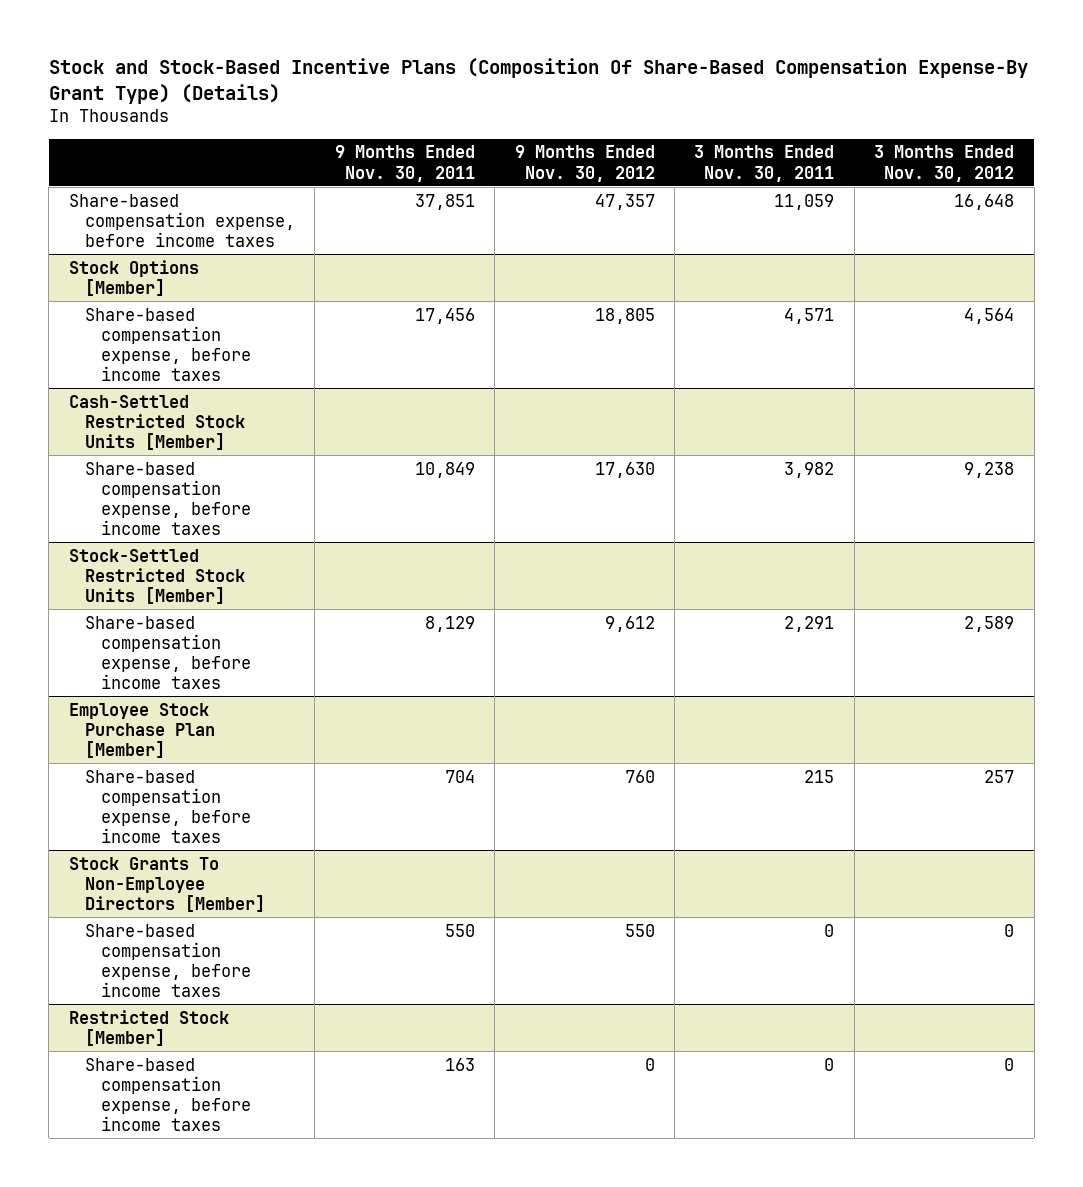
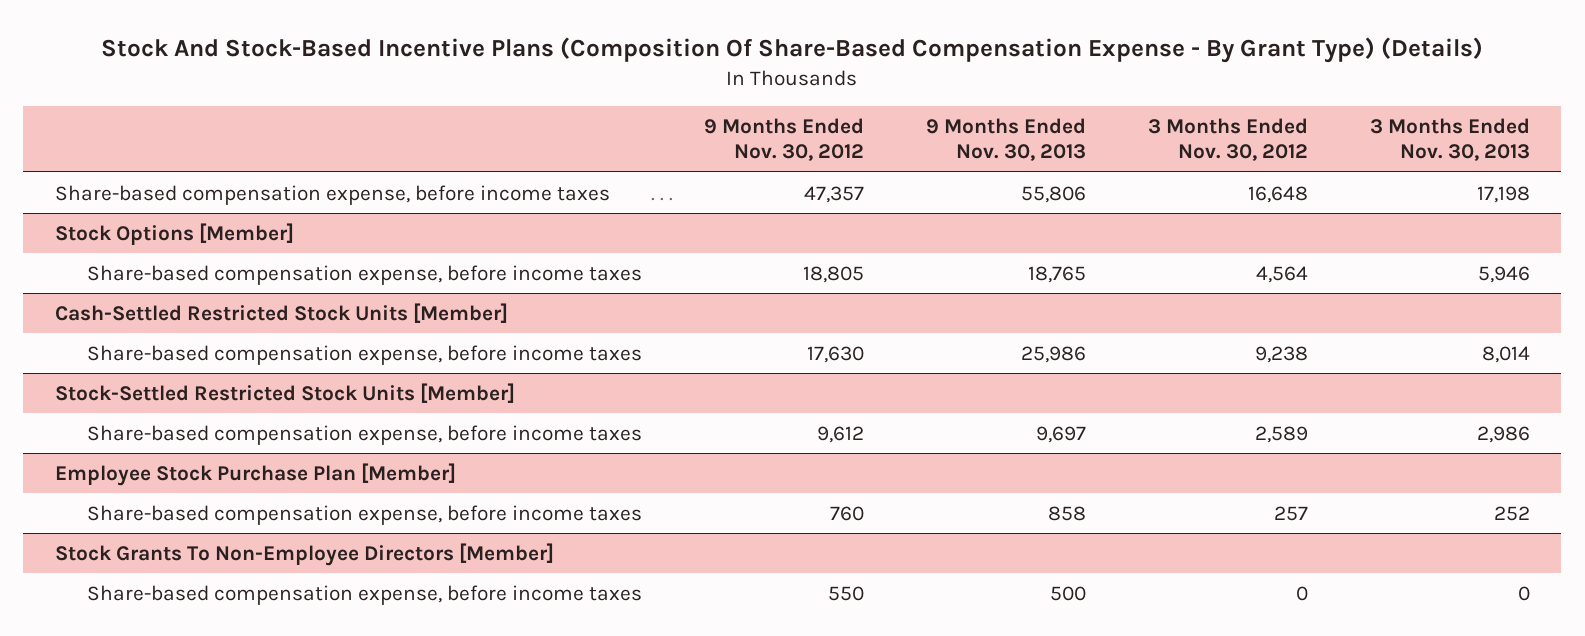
[48,58,1028,105] Stock and Stock-Based Incentive Plans (Composition Of Share-Based Compensation Expense-By Grant Type) (Details) -> [101,37,1484,64] Stock And Stock-Based Incentive Plans (Composition Of Share-Based Compensation Expense - By Grant Type) (Details)
[334,145,475,182] 9 Months Ended Nov. 30, 2011 -> none
[694,145,835,182] 3 Months Ended Nov. 30, 2011 -> none
none -> [926,117,1087,162] 9 Months Ended Nov. 30, 2013
none -> [1370,117,1531,162] 3 Months Ended Nov. 30, 2013
[68,1009,229,1046] Restricted Stock [Member] -> none
[84,1057,251,1131] Share-based compensation expense, before income taxes -> none

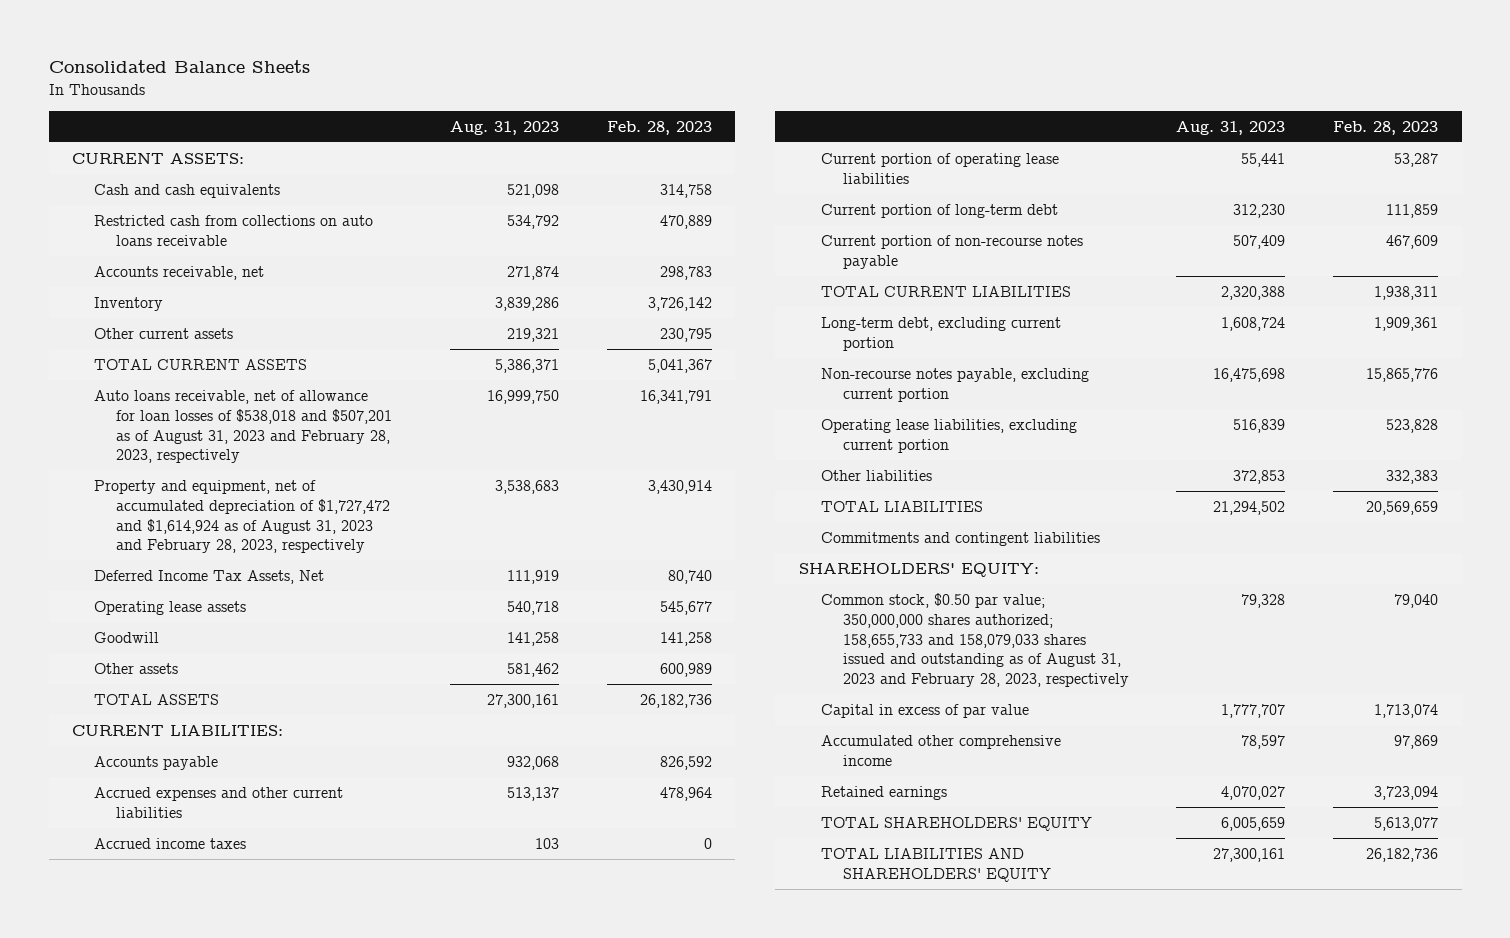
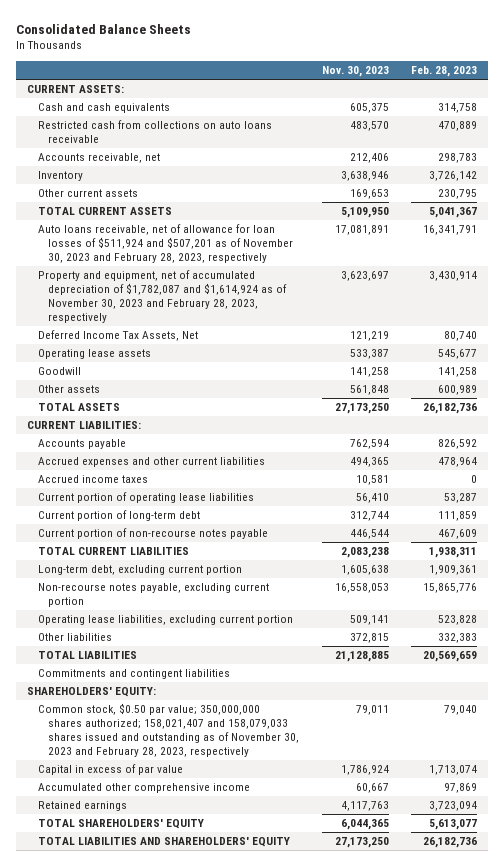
[449,120,559,135] Aug. 31, 2023 -> none
none -> [321,66,389,78] Nov. 30, 2023
[94,389,393,464] Auto loans receivable, net of allowance for loan losses of $538,018 and $507,201 as of August 31, 2023 and February 28, 2023, respectively -> [37,224,294,263] Auto loans receivable, net of allowance for loan losses of $511,924 and $507,201 as of November 30, 2023 and February 28, 2023, respectively
[94,479,391,554] Property and equipment, net of accumulated depreciation of $1,727,472 and $1,614,924 as of August 31, 2023 and February 28, 2023, respectively -> [37,270,288,323] Property and equipment, net of accumulated depreciation of $1,782,087 and $1,614,924 as of November 30, 2023 and February 28, 2023, respectively
[820,592,1129,688] Common stock, $0.50 par value; 350,000,000 shares authorized; 158,655,733 and 158,079,033 shares issued and outstanding as of August 31, 2023 and February 28, 2023, respectively -> [37,703,300,757] Common stock, $0.50 par value; 350,000,000 shares authorized; 158,021,407 and 158,079,033 shares issued and outstanding as of November 30, 2023 and February 28, 2023, respectively

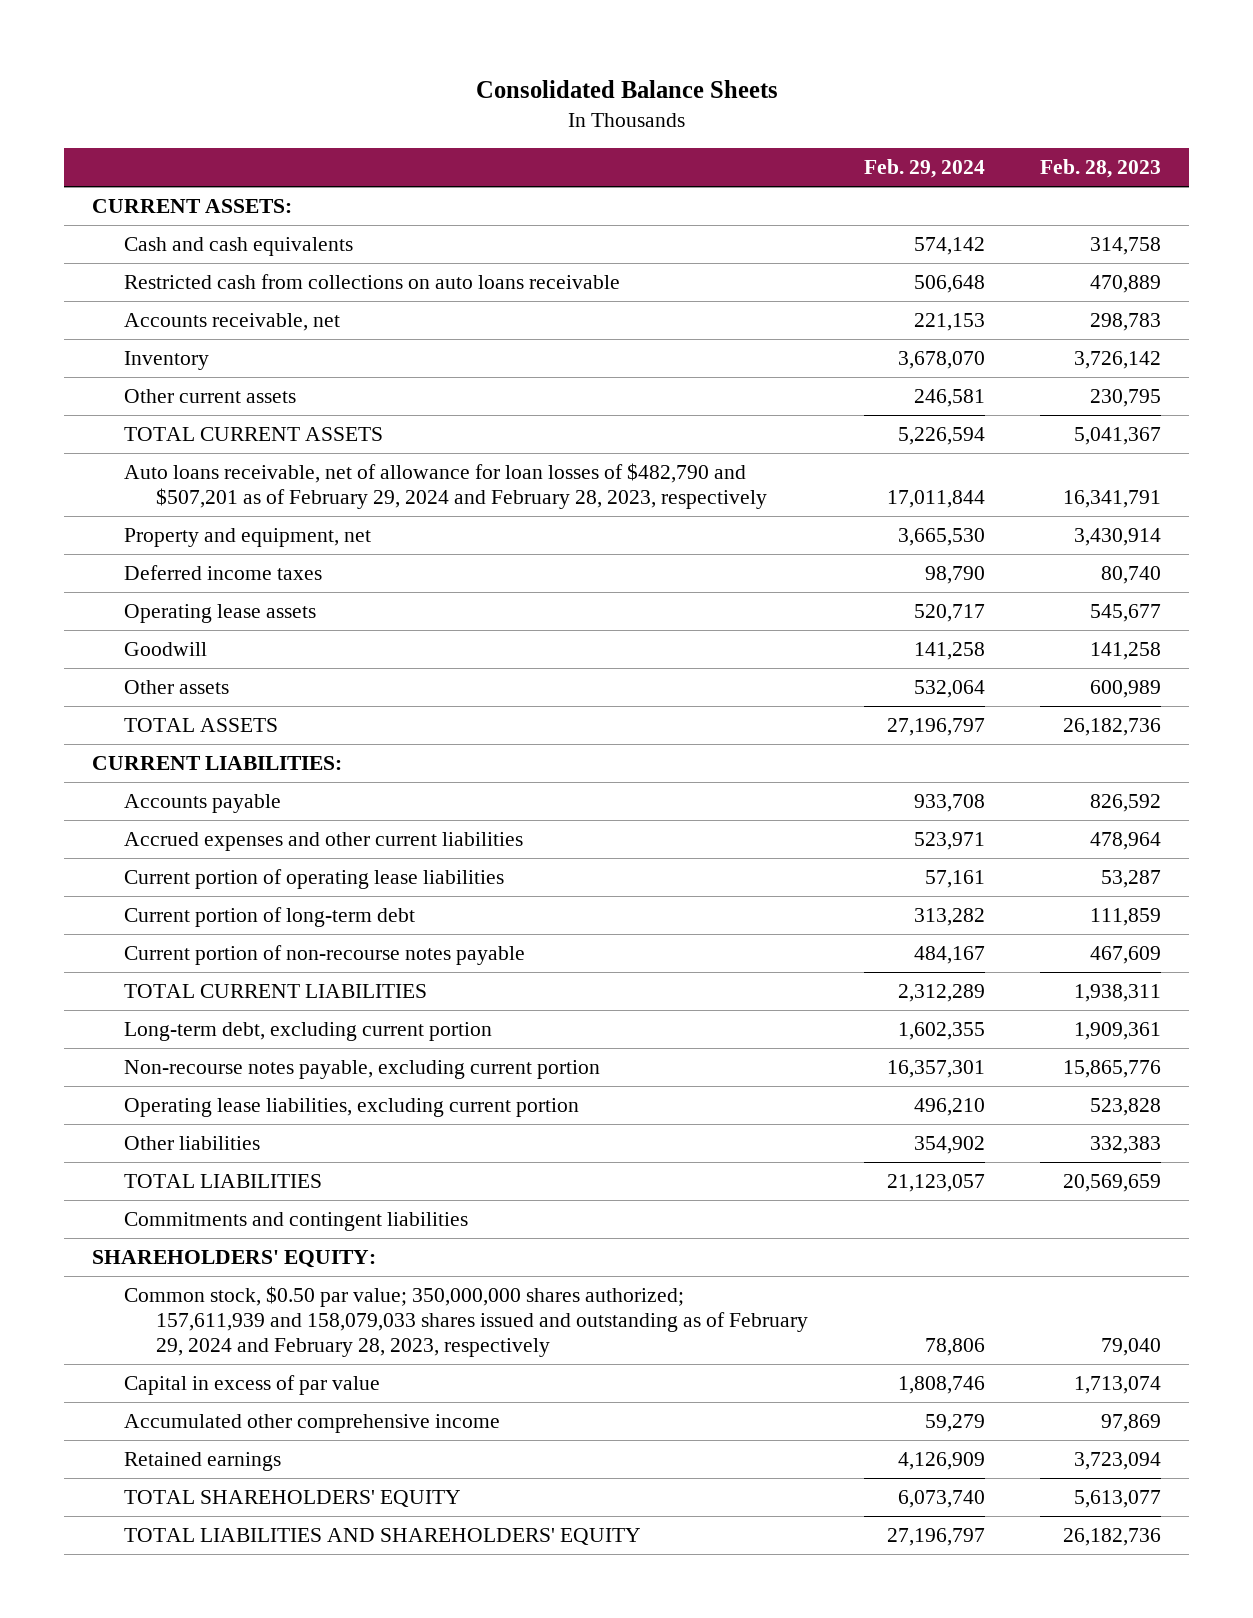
[321,66,389,78] Nov. 30, 2023 -> none
none -> [863,158,985,178] Feb. 29, 2024
[37,224,294,263] Auto loans receivable, net of allowance for loan losses of $511,924 and $507,201 as of November 30, 2023 and February 28, 2023, respectively -> [124,463,768,509] Auto loans receivable, net of allowance for loan losses of $482,790 and $507,201 as of February 29, 2024 and February 28, 2023, respectively
[37,270,288,323] Property and equipment, net of accumulated depreciation of $1,782,087 and $1,614,924 as of November 30, 2023 and February 28, 2023, respectively -> [124,528,372,548] Property and equipment, net
[37,330,198,342] Deferred Income Tax Assets, Net -> [124,565,323,581] Deferred income taxes
[37,475,148,484] Accrued income taxes -> none
[37,703,300,757] Common stock, $0.50 par value; 350,000,000 shares authorized; 158,021,407 and 158,079,033 shares issued and outstanding as of November 30, 2023 and February 28, 2023, respectively -> [124,1286,809,1357] Common stock, $0.50 par value; 350,000,000 shares authorized; 157,611,939 and 158,079,033 shares issued and outstanding as of February 29, 2024 and February 28, 2023, respectively

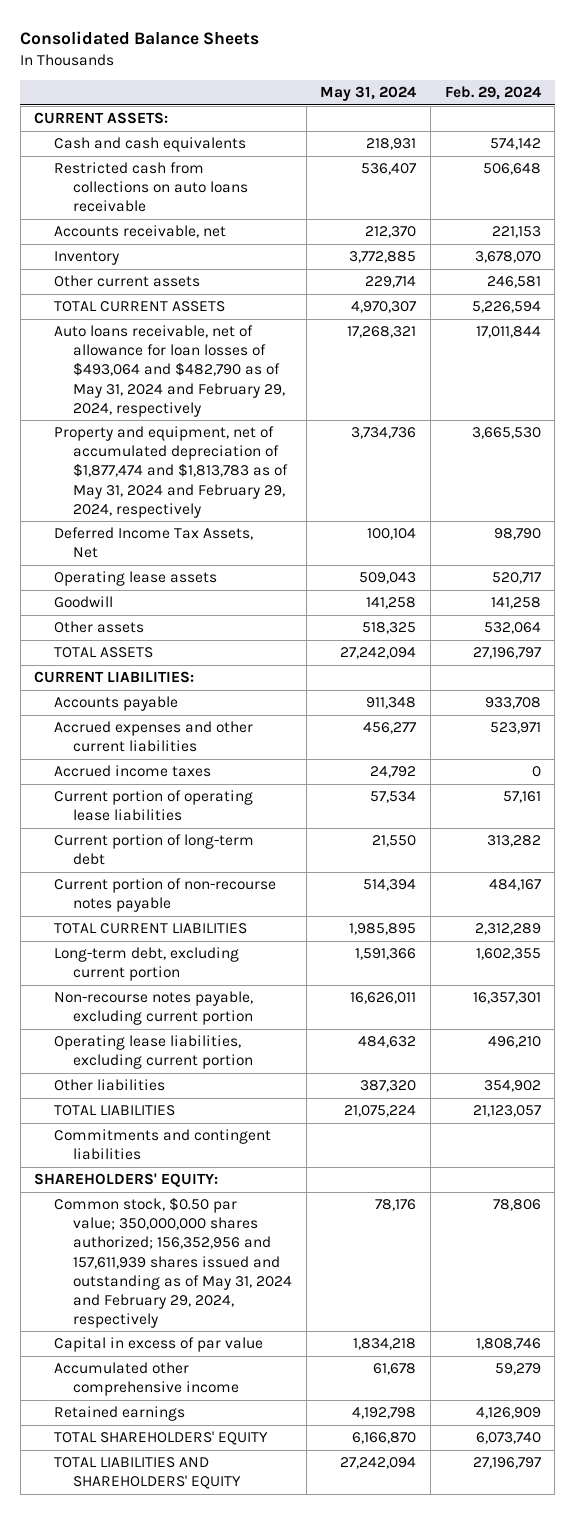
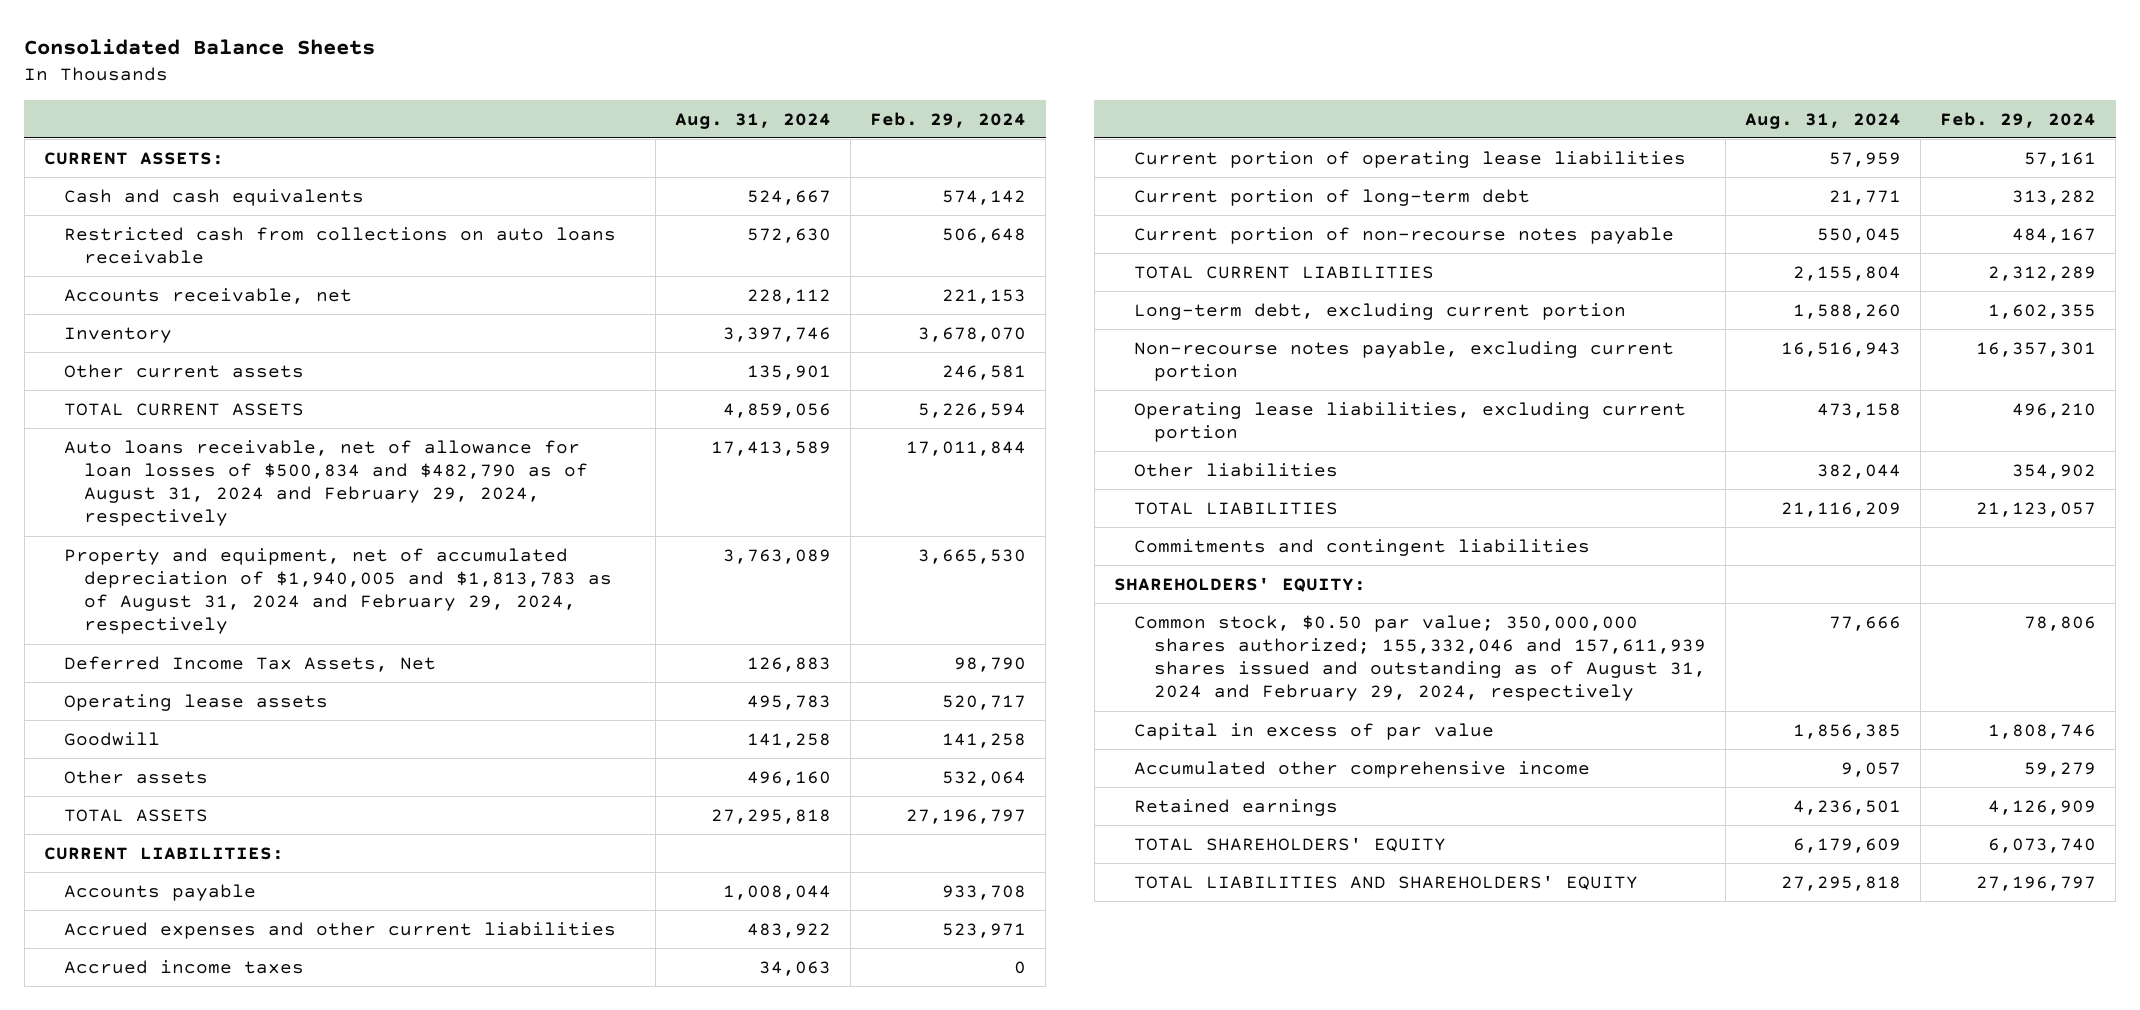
[320,86,417,102] May 31, 2024 -> none
none -> [674,112,831,129] Aug. 31, 2024
[53,325,286,417] Auto loans receivable, net of allowance for loan losses of $493,064 and $482,790 as of May 31, 2024 and February 29, 2024, respectively -> [63,439,588,527] Auto loans receivable, net of allowance for loan losses of $500,834 and $482,790 as of August 31, 2024 and February 29, 2024, respectively
[53,426,289,518] Property and equipment, net of accumulated depreciation of $1,877,474 and $1,813,783 as of May 31, 2024 and February 29, 2024, respectively -> [63,547,612,635] Property and equipment, net of accumulated depreciation of $1,940,005 and $1,813,783 as of August 31, 2024 and February 29, 2024, respectively
[53,1197,293,1328] Common stock, $0.50 par value; 350,000,000 shares authorized; 156,352,956 and 157,611,939 shares issued and outstanding as of May 31, 2024 and February 29, 2024, respectively -> [1133,614,1706,702] Common stock, $0.50 par value; 350,000,000 shares authorized; 155,332,046 and 157,611,939 shares issued and outstanding as of August 31, 2024 and February 29, 2024, respectively

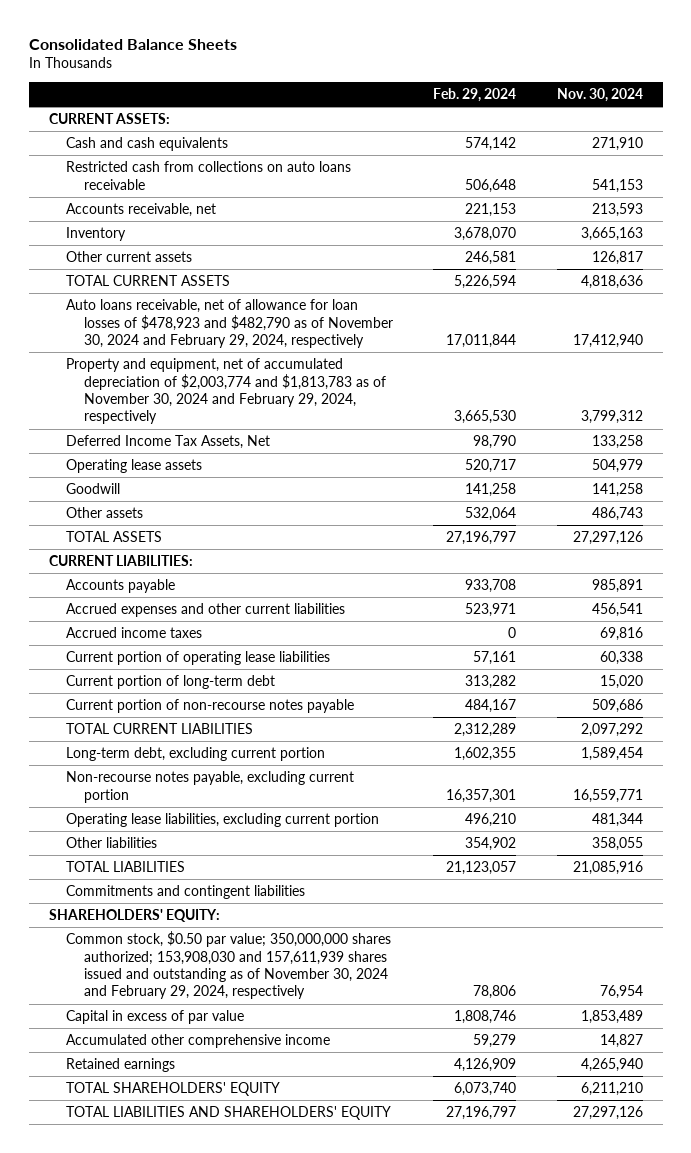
[674,112,831,129] Aug. 31, 2024 -> none
none -> [556,88,643,103] Nov. 30, 2024
[63,439,588,527] Auto loans receivable, net of allowance for loan losses of $500,834 and $482,790 as of August 31, 2024 and February 29, 2024, respectively -> [66,299,394,349] Auto loans receivable, net of allowance for loan losses of $478,923 and $482,790 as of November 30, 2024 and February 29, 2024, respectively
[63,547,612,635] Property and equipment, net of accumulated depreciation of $1,940,005 and $1,813,783 as of August 31, 2024 and February 29, 2024, respectively -> [66,358,387,425] Property and equipment, net of accumulated depreciation of $2,003,774 and $1,813,783 as of November 30, 2024 and February 29, 2024, respectively
[1133,614,1706,702] Common stock, $0.50 par value; 350,000,000 shares authorized; 155,332,046 and 157,611,939 shares issued and outstanding as of August 31, 2024 and February 29, 2024, respectively -> [66,931,392,1000] Common stock, $0.50 par value; 350,000,000 shares authorized; 153,908,030 and 157,611,939 shares issued and outstanding as of November 30, 2024 and February 29, 2024, respectively

